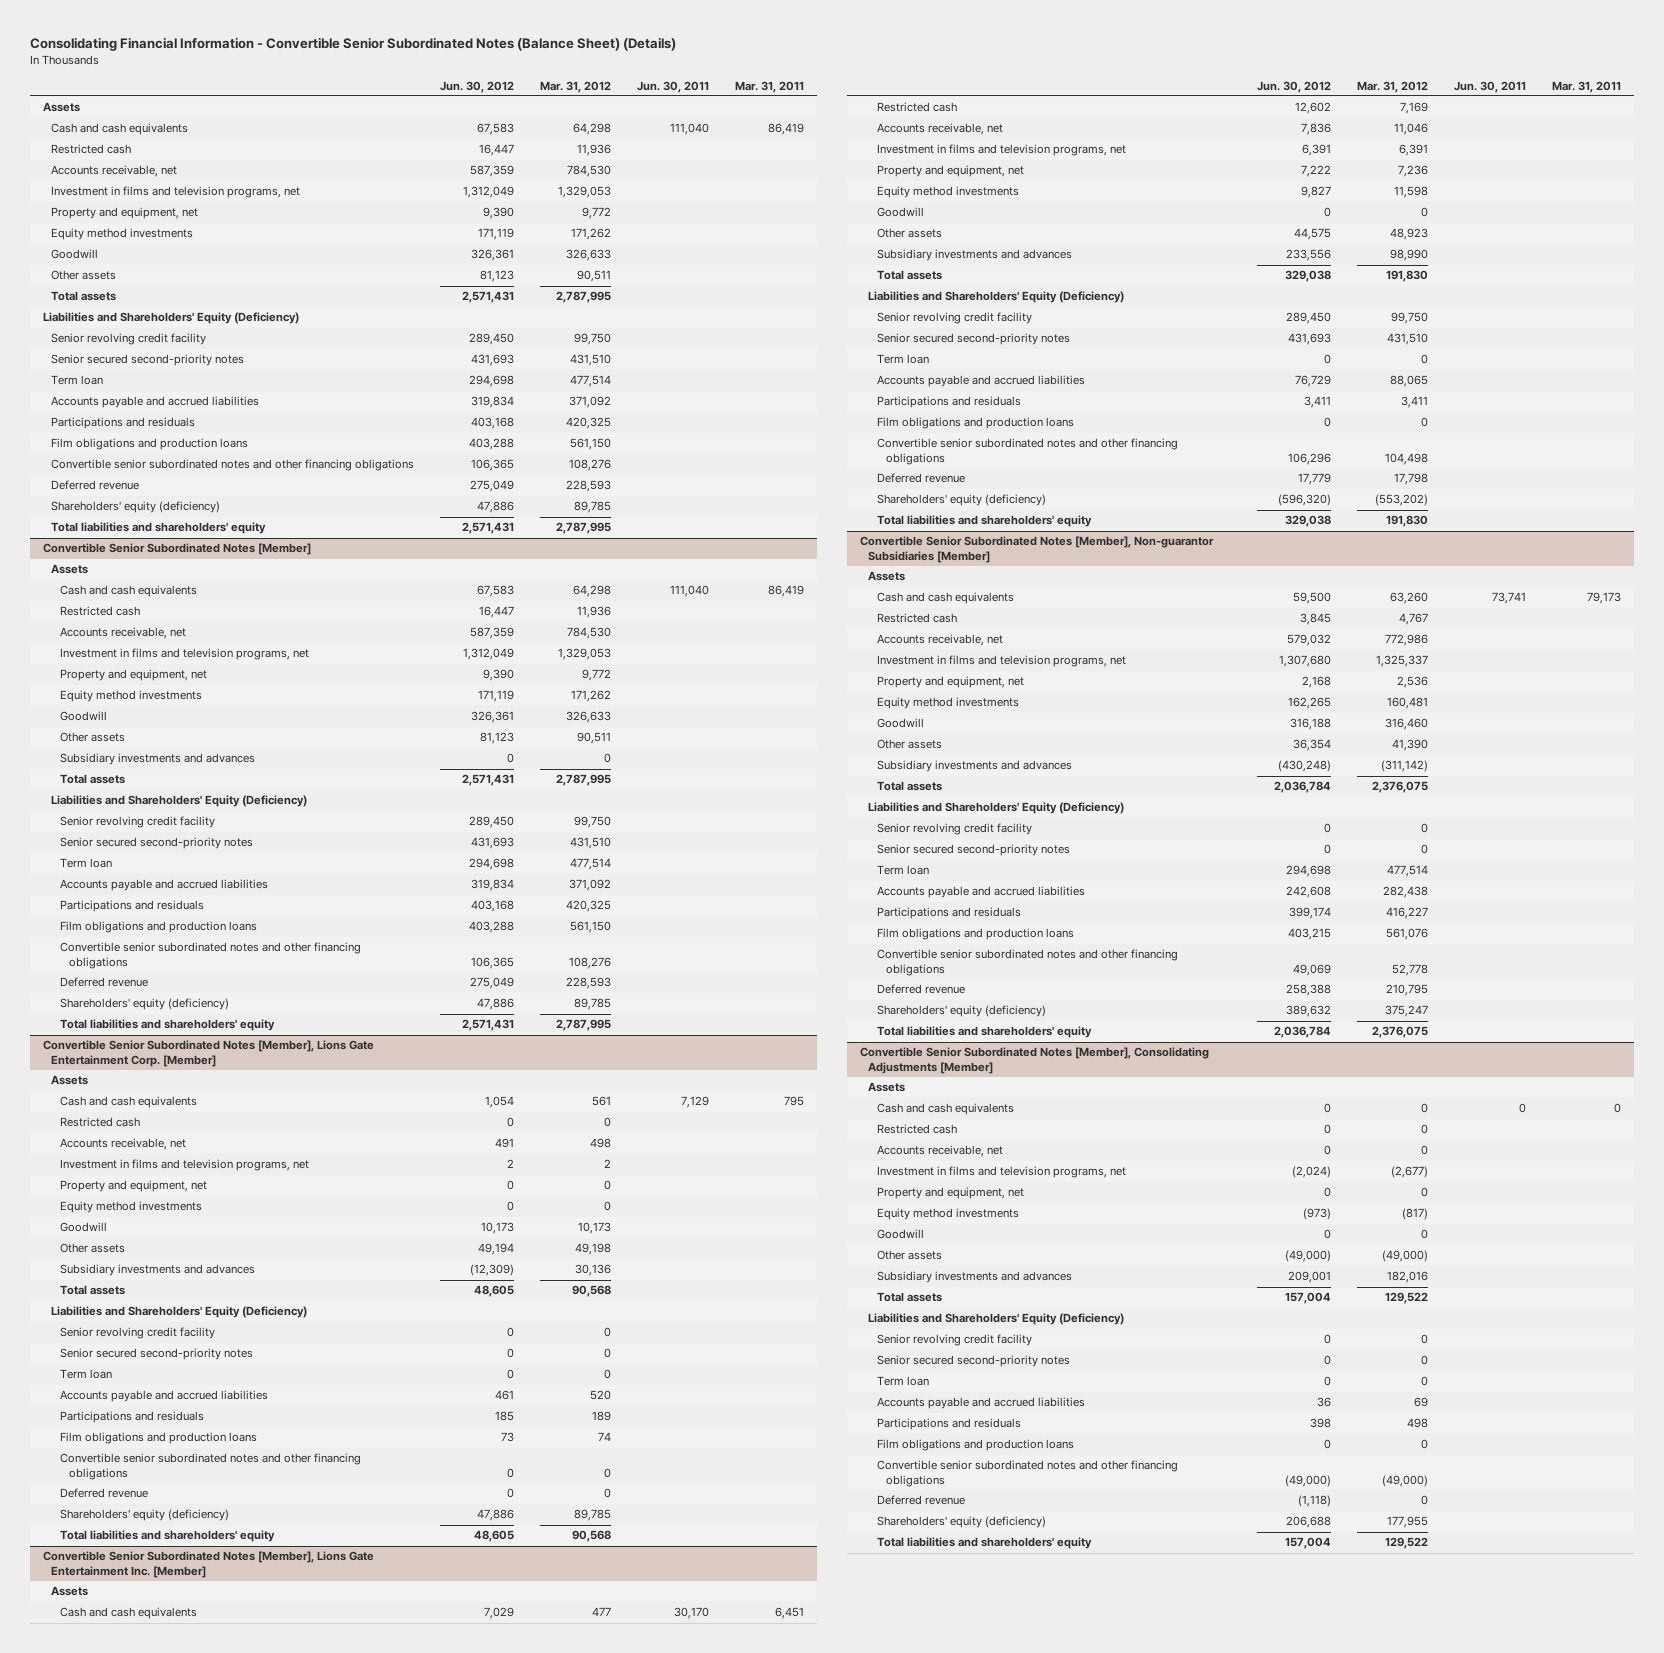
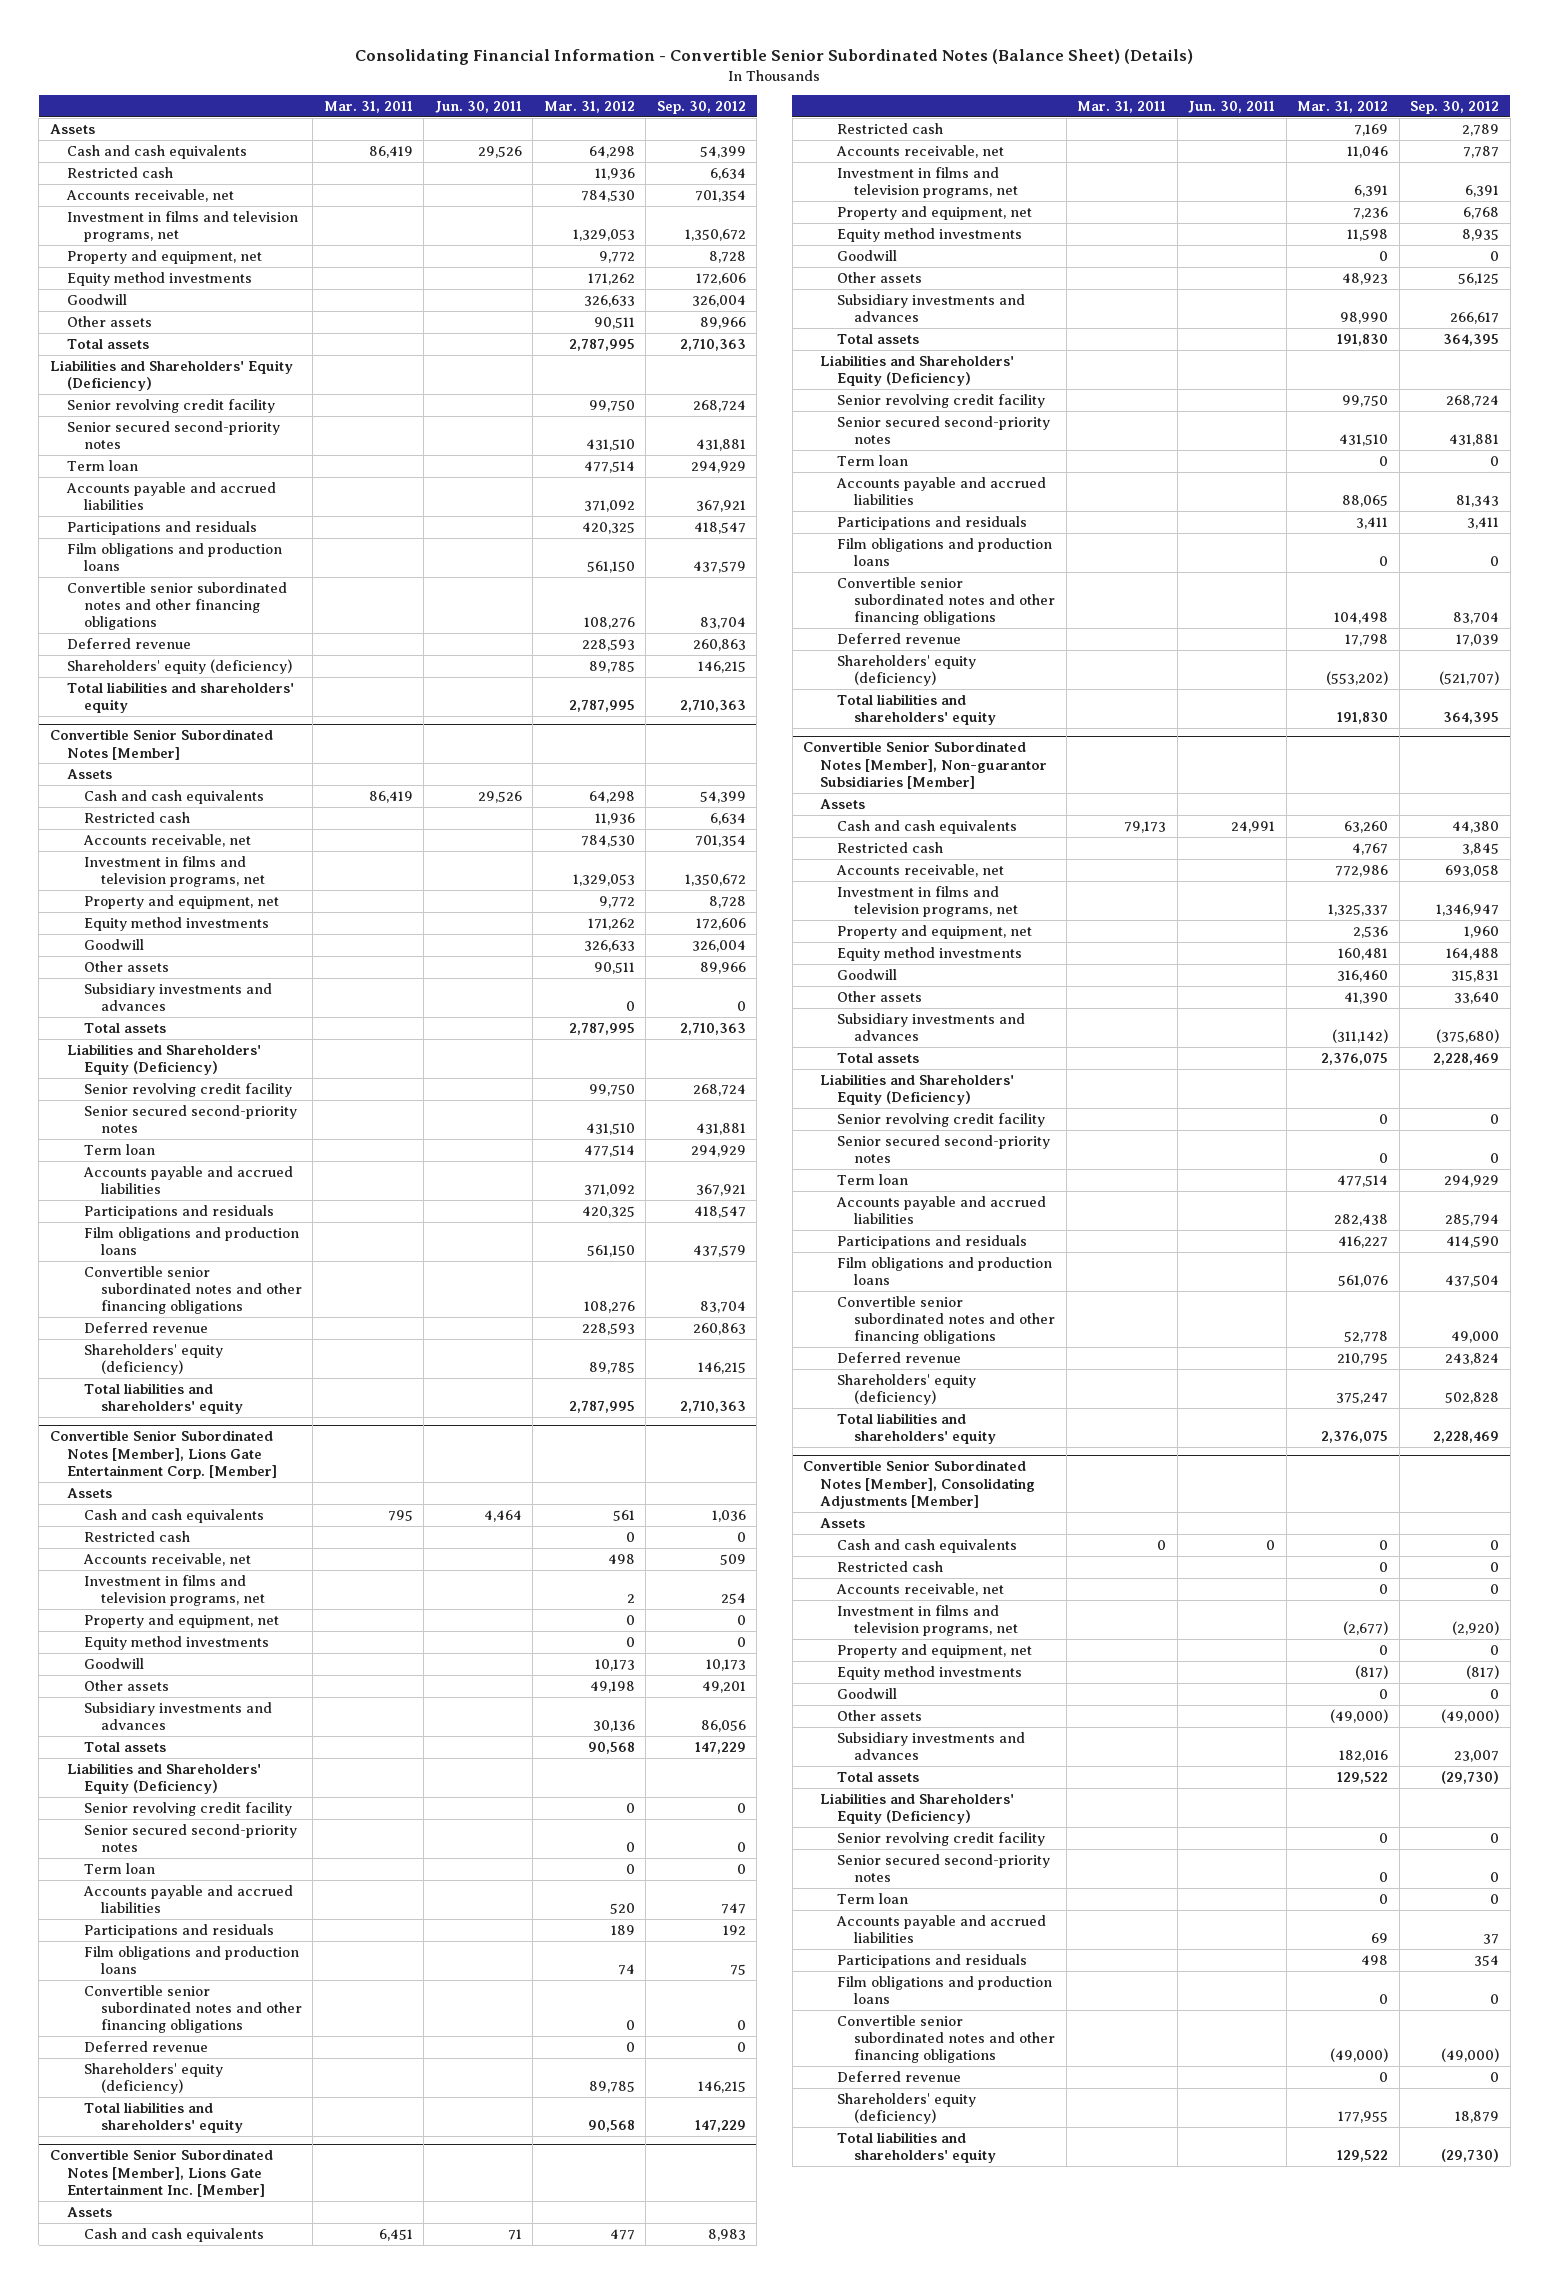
[440,80,515,93] Jun. 30, 2012 -> none
none -> [656,100,746,114] Sep. 30, 2012
[670,123,710,136] 111,040 -> [477,145,522,158] 29,526
[670,585,710,598] 111,040 -> [477,790,522,803] 29,526
[681,1096,710,1109] 7,129 -> [483,1509,522,1522] 4,464
[674,1607,710,1620] 30,170 -> [507,2228,522,2240] 71
[1492,592,1527,605] 73,741 -> [1231,820,1276,833] 24,991

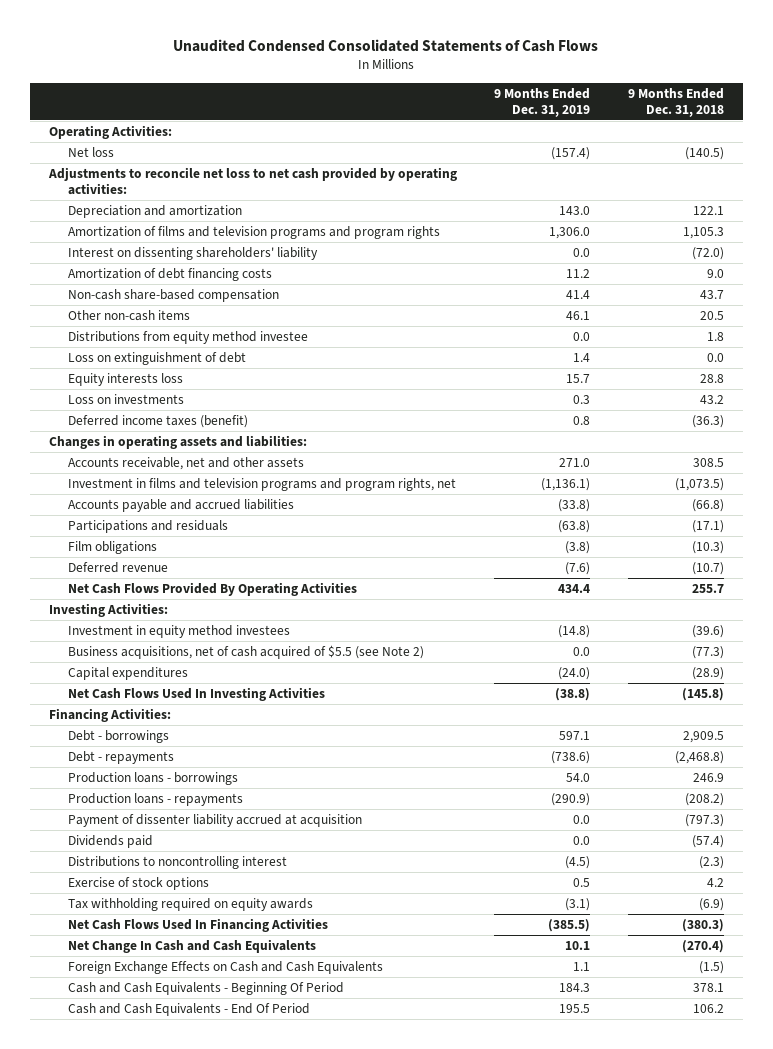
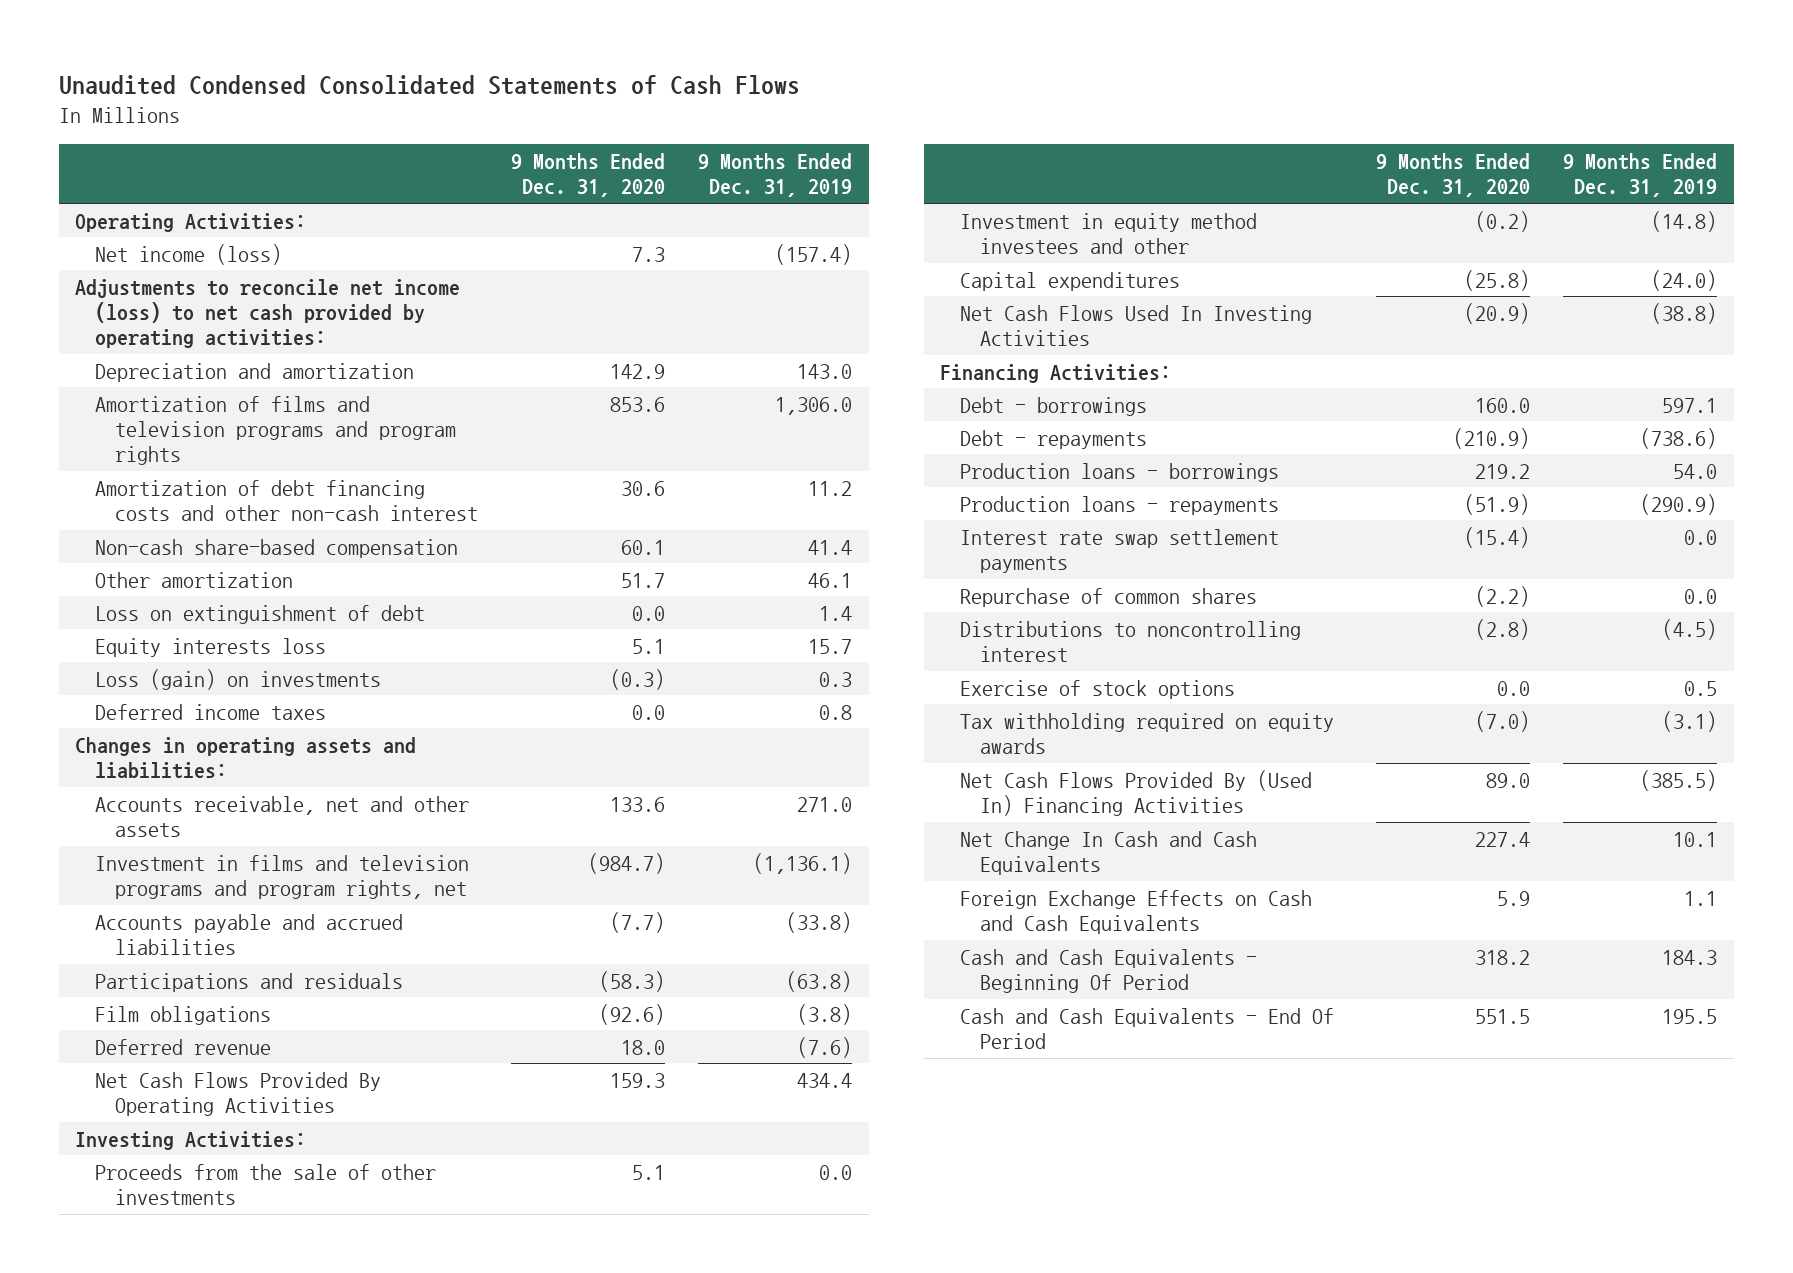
[628,87,725,117] 9 Months Ended Dec. 31, 2018 -> none
none -> [511,153,666,198] 9 Months Ended Dec. 31, 2020
[68,146,115,157] Net loss -> [95,243,283,265] Net income (loss)
[47,166,457,195] Adjustments to reconcile net loss to net cash provided by operating activities: -> [75,278,461,349] Adjustments to reconcile net income (loss) to net cash provided by operating activities:
[68,246,319,260] Interest on dissenting shareholders' liability -> none
[68,267,273,281] Amortization of debt financing costs -> [95,479,478,522] Amortization of debt financing costs and other non-cash interest
[68,330,309,344] Distributions from equity method investee -> none
[68,309,191,321] Other non-cash items -> [95,571,294,588] Other amortization
[68,393,185,404] Loss on investments -> [95,668,382,690] Loss (gain) on investments
[68,414,249,428] Deferred income taxes (benefit) -> [95,703,327,720] Deferred income taxes
[68,644,425,659] Business acquisitions, net of cash acquired of $5.5 (see Note 2) -> none
none -> [95,1163,437,1206] Proceeds from the sale of other investments
[68,624,291,638] Investment in equity method investees -> [960,212,1258,255] Investment in equity method investees and other
[68,813,363,827] Payment of dissenter liability accrued at acquisition -> none
[68,834,154,848] Dividends paid -> none
none -> [960,528,1280,574] Interest rate swap settlement payments
none -> [960,587,1258,607] Repurchase of common shares
[68,917,329,932] Net Cash Flows Used In Financing Activities -> [960,769,1313,817] Net Cash Flows Provided By (Used In) Financing Activities

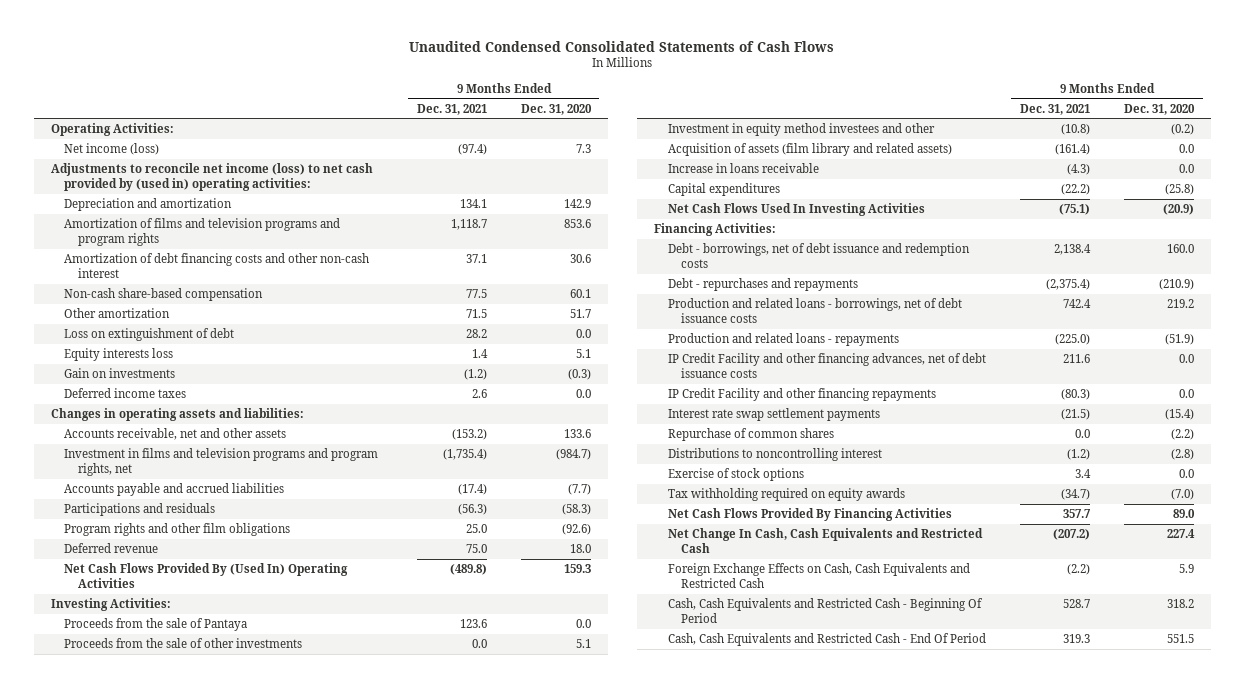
[698,153,853,198] 9 Months Ended Dec. 31, 2019 -> none
none -> [416,103,487,115] Dec. 31, 2021
[75,278,461,349] Adjustments to reconcile net income (loss) to net cash provided by operating activities: -> [50,163,373,192] Adjustments to reconcile net income (loss) to net cash provided by (used in) operating activities:
[95,668,382,690] Loss (gain) on investments -> [64,368,176,379] Gain on investments
[95,1005,272,1025] Film obligations -> [64,523,291,537] Program rights and other film obligations
[95,1071,382,1117] Net Cash Flows Provided By Operating Activities -> [64,563,349,589] Net Cash Flows Provided By (Used In) Operating Activities
none -> [64,618,248,632] Proceeds from the sale of Pantaya
none -> [667,143,952,157] Acquisition of assets (film library and related assets)
none -> [667,163,819,174] Increase in loans receivable
[960,396,1148,416] Debt - borrowings -> [667,243,970,269] Debt - borrowings, net of debt issuance and redemption costs
[960,429,1148,449] Debt - repayments -> [667,278,858,292] Debt - repurchases and repayments
[960,462,1280,482] Production loans - borrowings -> [667,298,962,324] Production and related loans - borrowings, net of debt issuance costs
[960,495,1280,515] Production loans - repayments -> [667,333,899,347] Production and related loans - repayments
none -> [667,353,986,379] IP Credit Facility and other financing advances, net of debt issuance costs
none -> [667,388,936,402] IP Credit Facility and other financing repayments
[960,769,1313,817] Net Cash Flows Provided By (Used In) Financing Activities -> [667,508,952,522] Net Cash Flows Provided By Financing Activities
[960,830,1258,876] Net Change In Cash and Cash Equivalents -> [667,528,983,554] Net Change In Cash, Cash Equivalents and Restricted Cash
[960,889,1313,935] Foreign Exchange Effects on Cash and Cash Equivalents -> [667,563,970,589] Foreign Exchange Effects on Cash, Cash Equivalents and Restricted Cash
[960,948,1258,994] Cash and Cash Equivalents - Beginning Of Period -> [667,598,983,624] Cash, Cash Equivalents and Restricted Cash - Beginning Of Period
[960,1007,1335,1050] Cash and Cash Equivalents - End Of Period -> [667,633,986,647] Cash, Cash Equivalents and Restricted Cash - End Of Period

